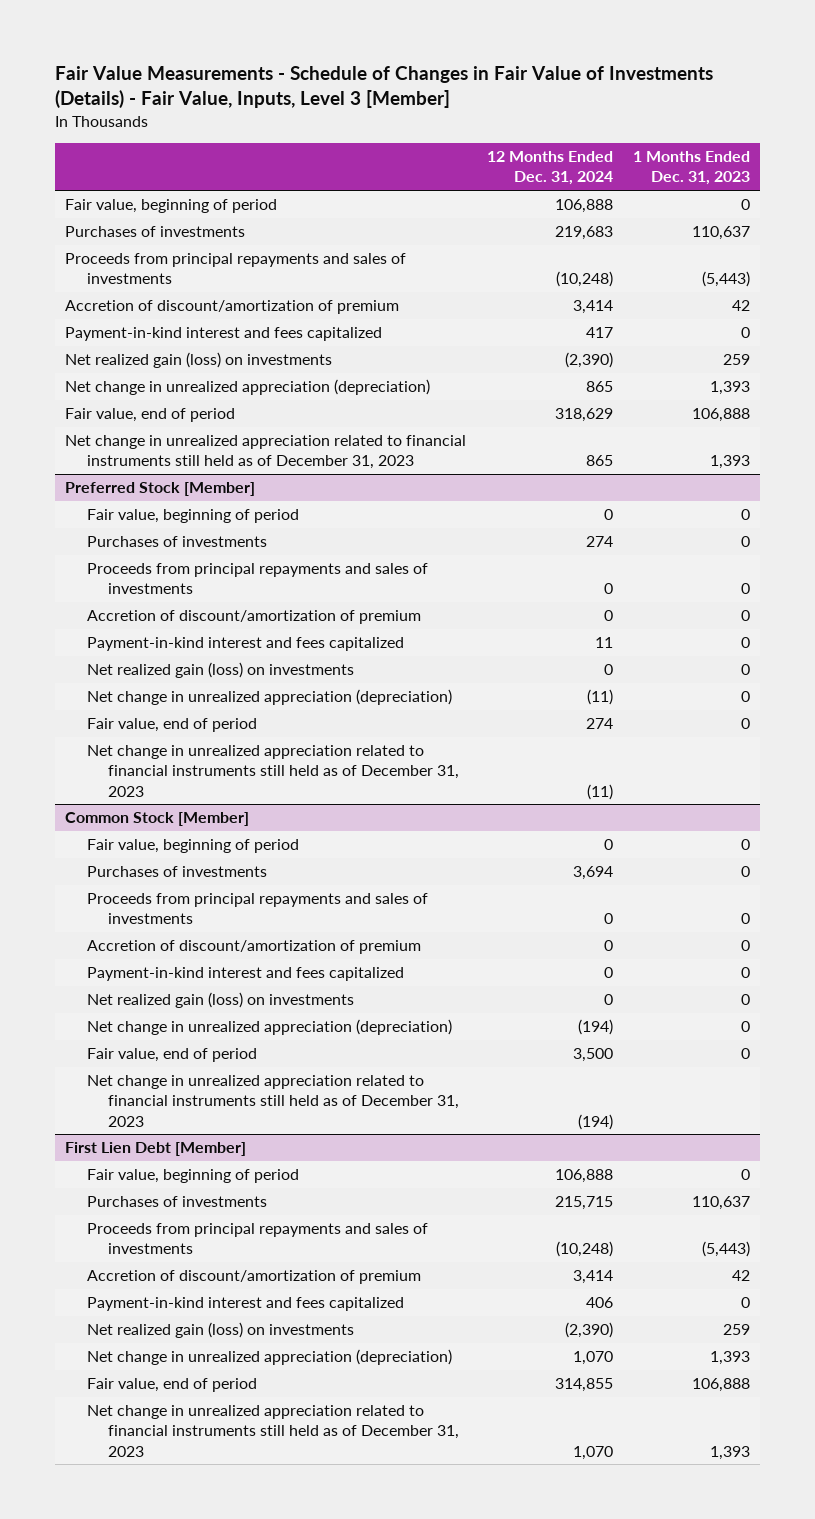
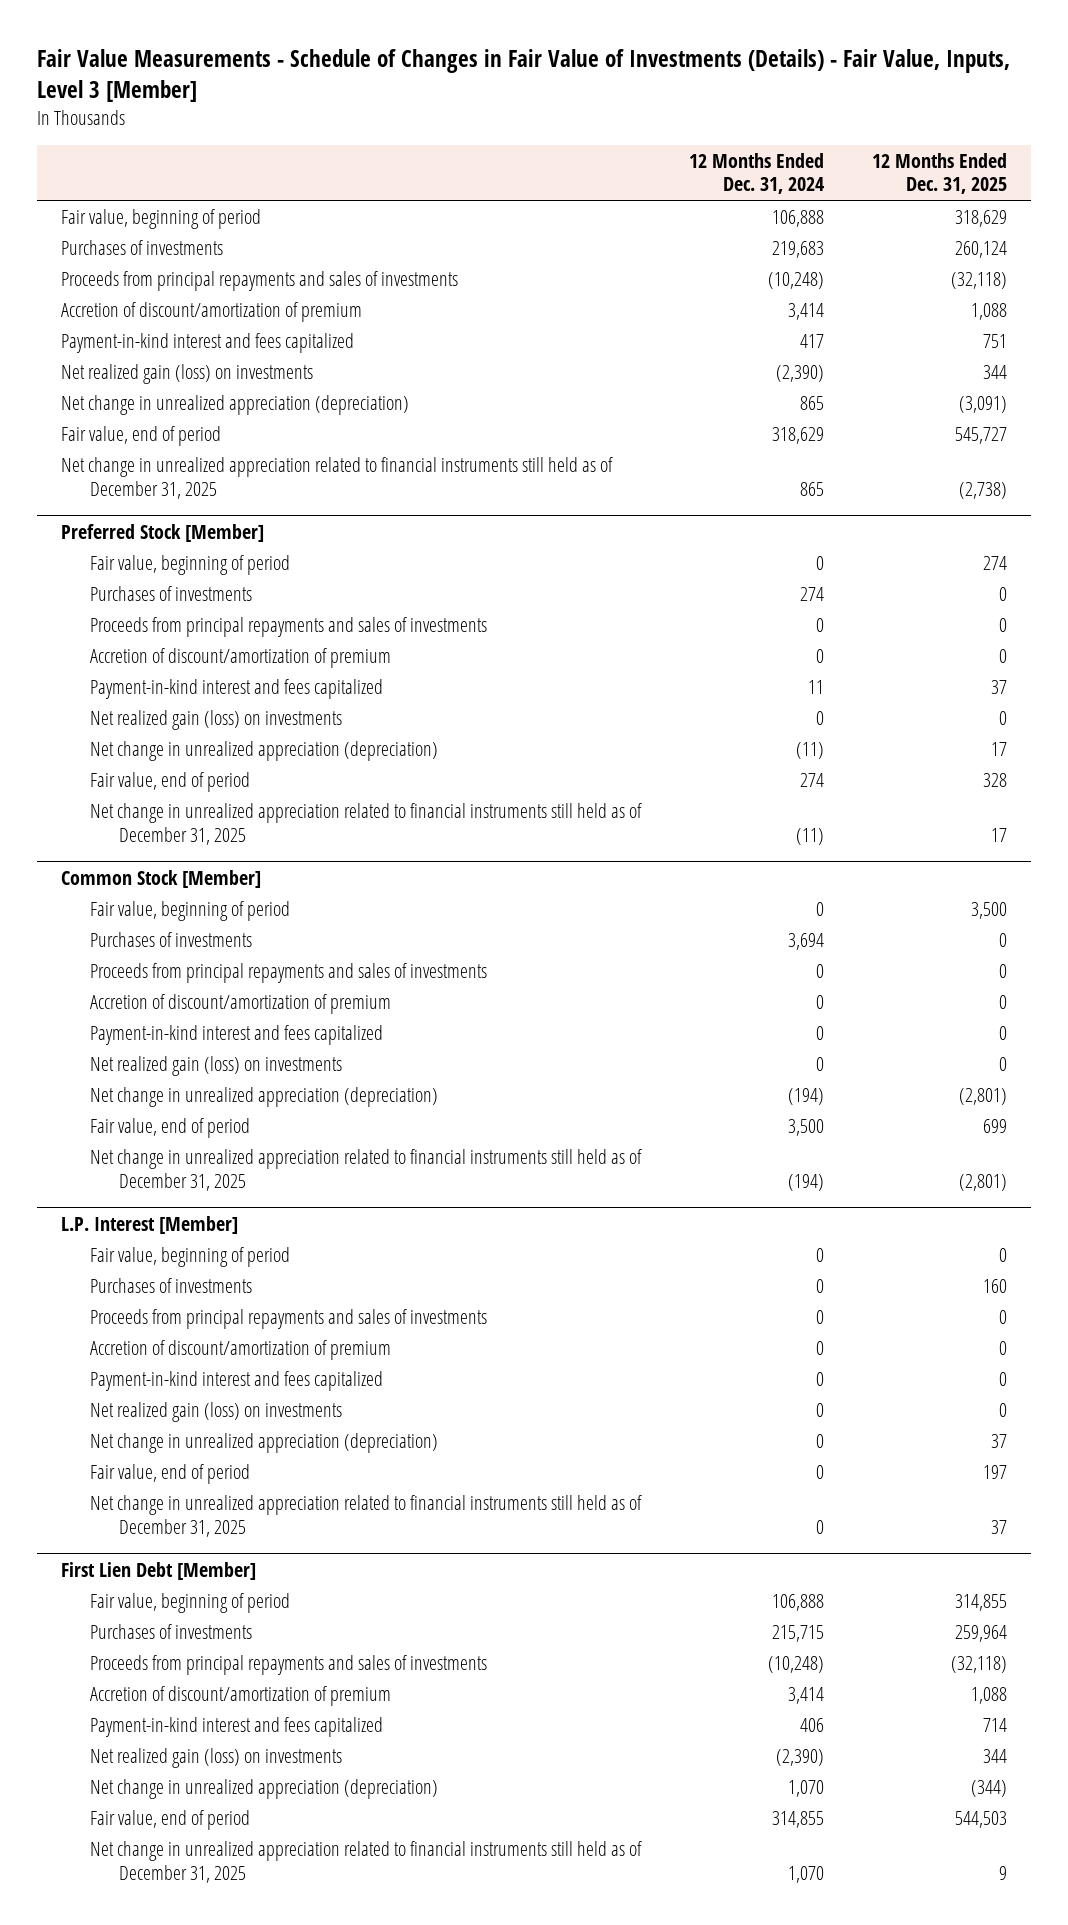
[632,151,750,186] 1 Months Ended Dec. 31, 2023 -> none
none -> [872,152,1008,195] 12 Months Ended Dec. 31, 2025
[65,435,467,470] Net change in unrealized appreciation related to financial instruments still held as of December 31, 2023 -> [60,456,613,499] Net change in unrealized appreciation related to financial instruments still held as of December 31, 2025
[86,745,460,797] Net change in unrealized appreciation related to financial instruments still held as of December 31, 2023 -> [89,802,642,845] Net change in unrealized appreciation related to financial instruments still held as of December 31, 2025
[86,1075,460,1127] Net change in unrealized appreciation related to financial instruments still held as of December 31, 2023 -> [89,1148,642,1191] Net change in unrealized appreciation related to financial instruments still held as of December 31, 2025
none -> [60,1215,238,1234] L.P. Interest [Member]
none -> [89,1246,290,1267] Fair value, beginning of period
none -> [89,1277,252,1293] Purchases of investments
none -> [89,1308,487,1329] Proceeds from principal repayments and sales of investments
none -> [89,1339,391,1360] Accretion of discount/amortization of premium
none -> [89,1370,383,1391] Payment-in-kind interest and fees capitalized
none -> [89,1401,342,1422] Net realized gain (loss) on investments
none -> [89,1432,438,1453] Net change in unrealized appreciation (depreciation)
none -> [89,1463,250,1484] Fair value, end of period
none -> [89,1494,642,1537] Net change in unrealized appreciation related to financial instruments still held as of December 31, 2025
[86,1405,460,1457] Net change in unrealized appreciation related to financial instruments still held as of December 31, 2023 -> [89,1840,642,1883] Net change in unrealized appreciation related to financial instruments still held as of December 31, 2025

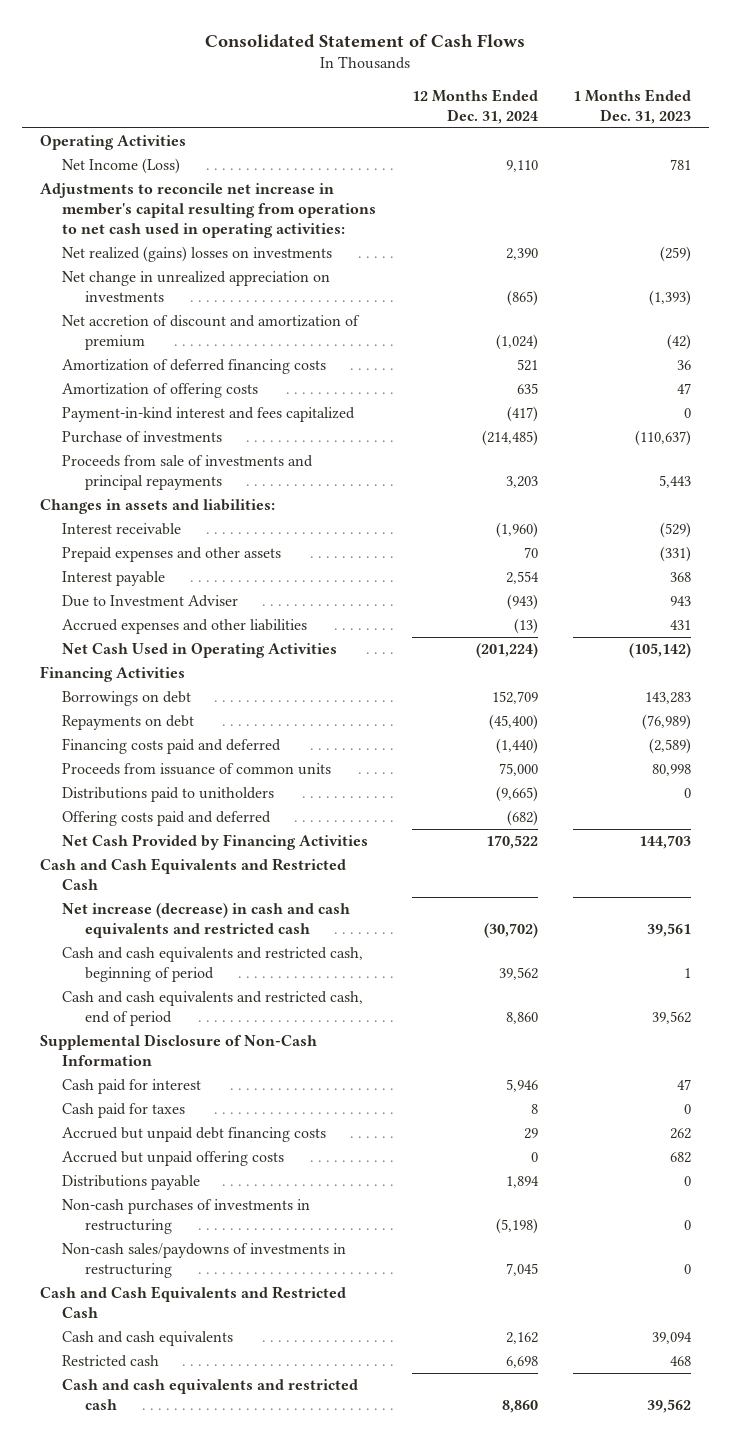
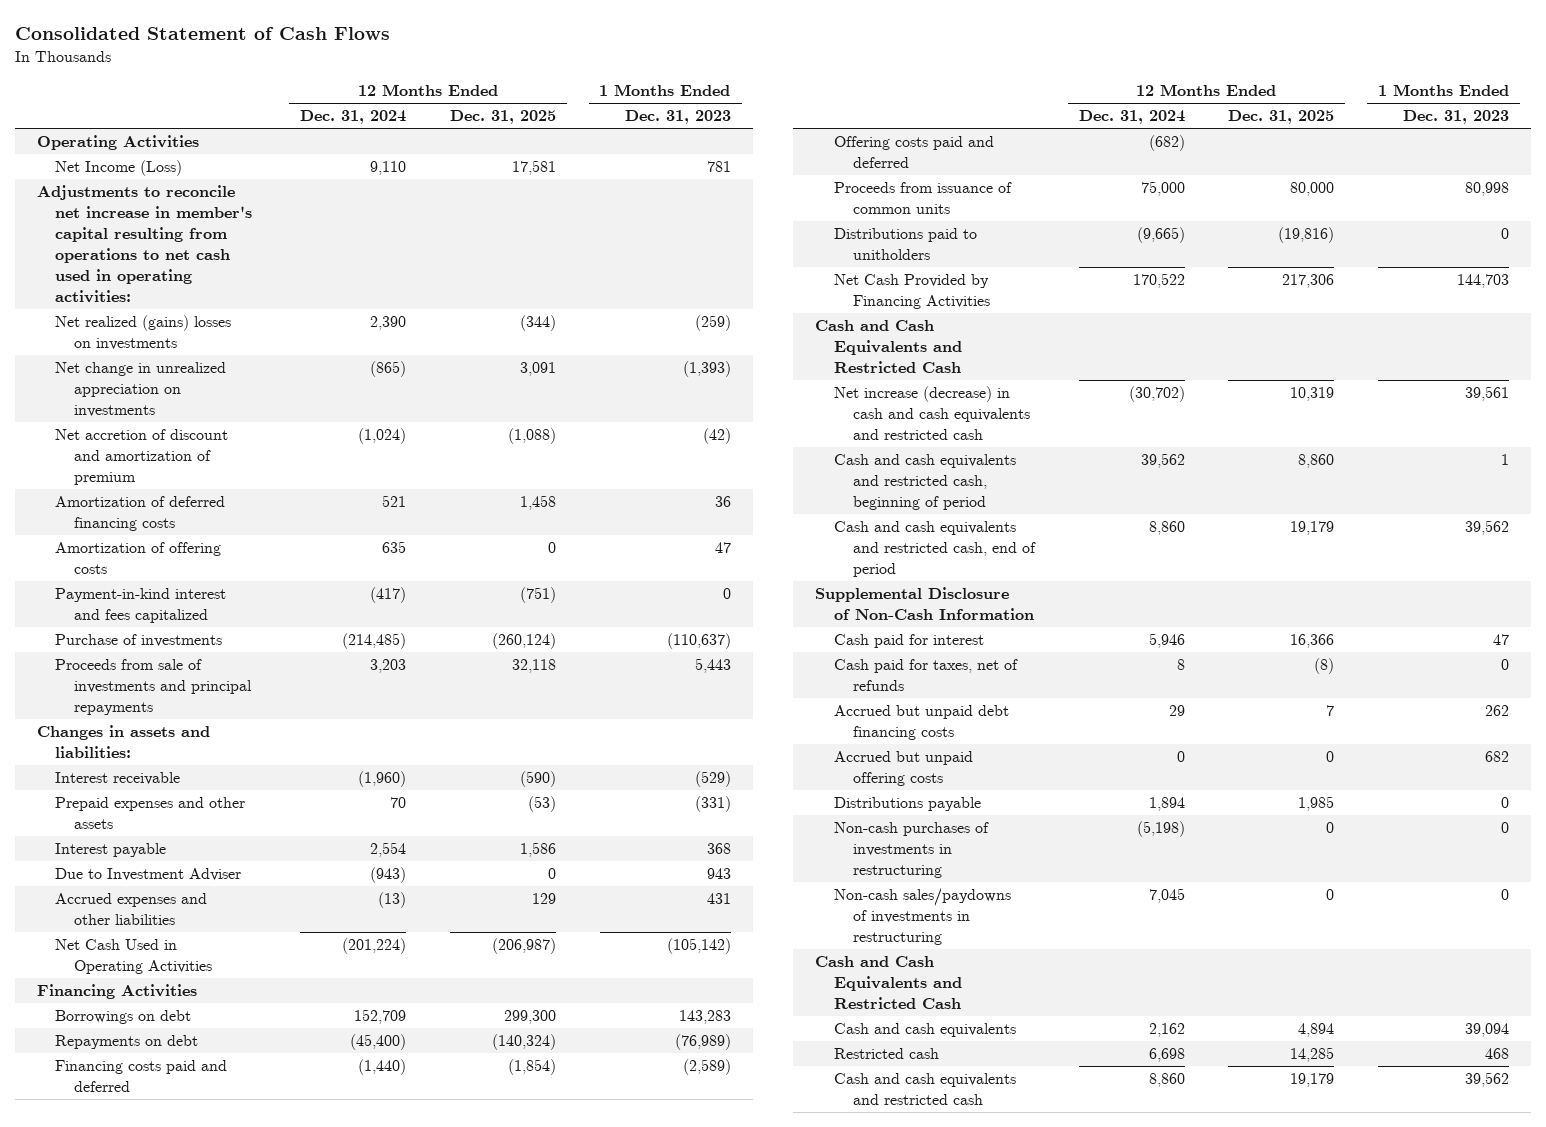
none -> [449,110,556,125] Dec. 31, 2025
[62,811,272,827] Offering costs paid and deferred -> [833,136,994,169] Offering costs paid and deferred
[62,1103,186,1119] Cash paid for taxes -> [833,659,1018,692] Cash paid for taxes, net of refunds

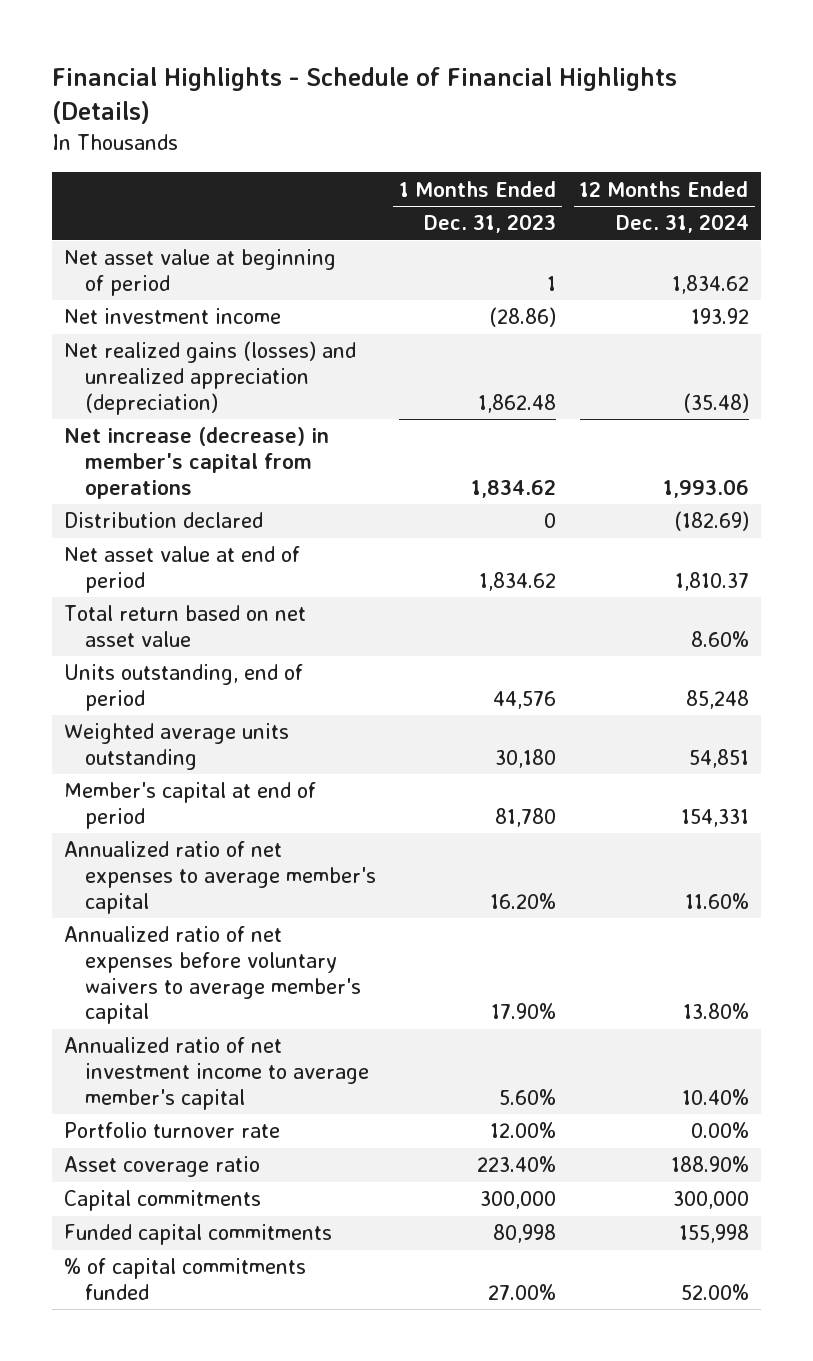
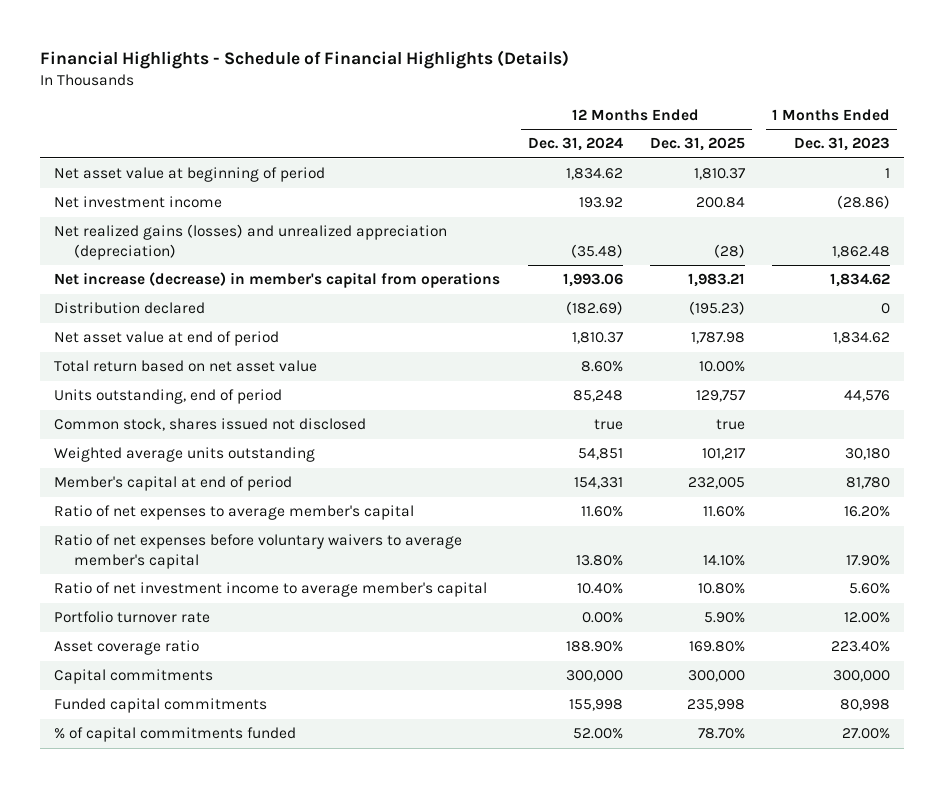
none -> [650,137,746,152] Dec. 31, 2025
none -> [54,418,367,432] Common stock, shares issued not disclosed
[63,841,376,914] Annualized ratio of net expenses to average member's capital -> [54,505,415,521] Ratio of net expenses to average member's capital
[63,926,361,1025] Annualized ratio of net expenses before voluntary waivers to average member's capital -> [54,534,463,569] Ratio of net expenses before voluntary waivers to average member's capital
[63,1037,369,1110] Annualized ratio of net investment income to average member's capital -> [54,582,488,598] Ratio of net investment income to average member's capital

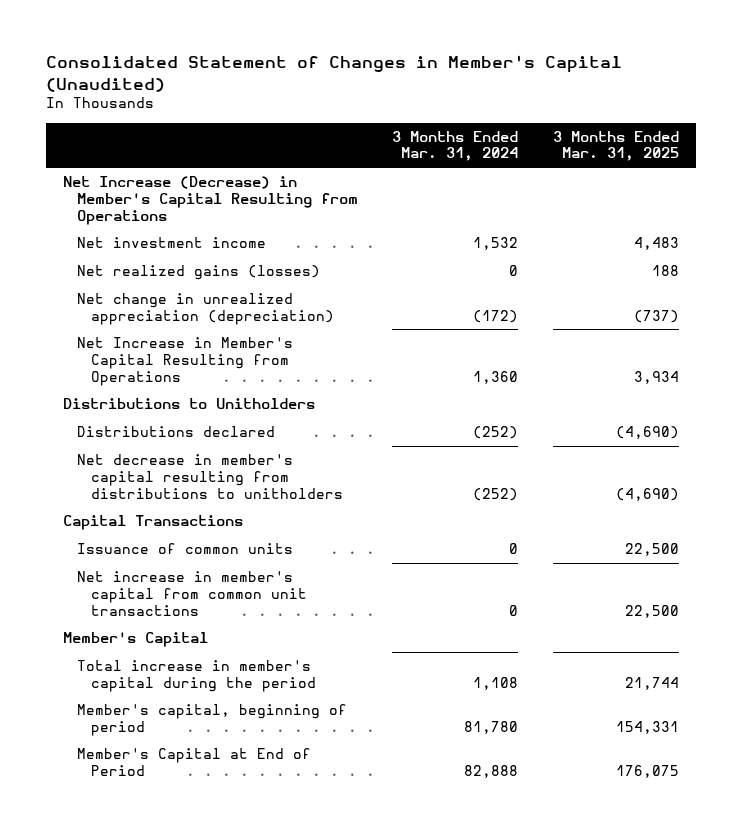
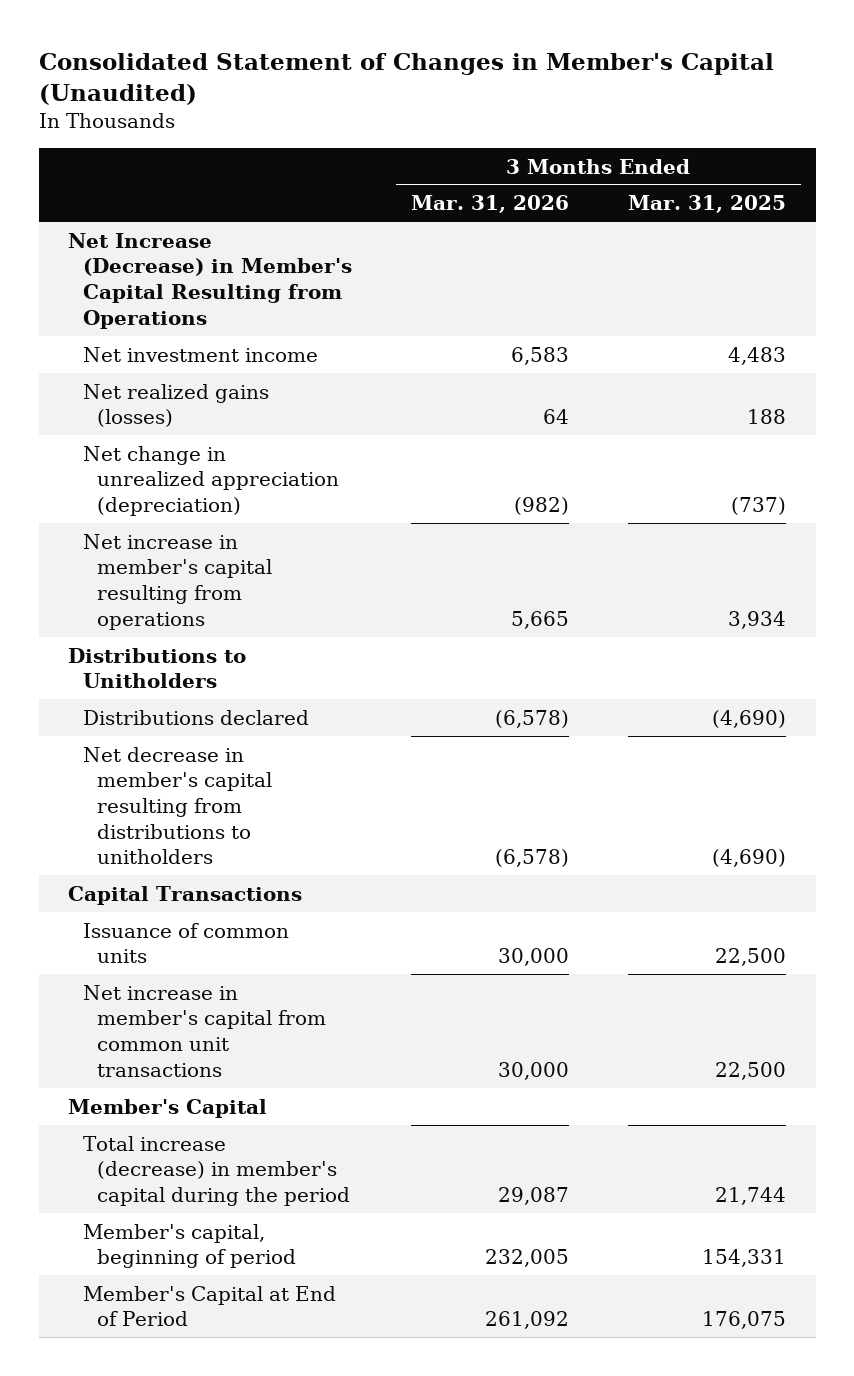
[392,130,519,162] 3 Months Ended Mar. 31, 2024 -> none
none -> [410,195,569,214] Mar. 31, 2026
[77,337,294,386] Net Increase in Member's Capital Resulting from Operations -> [82,533,272,630] Net increase in member's capital resulting from operations
[77,660,317,692] Total increase in member's capital during the period -> [82,1135,350,1206] Total increase (decrease) in member's capital during the period

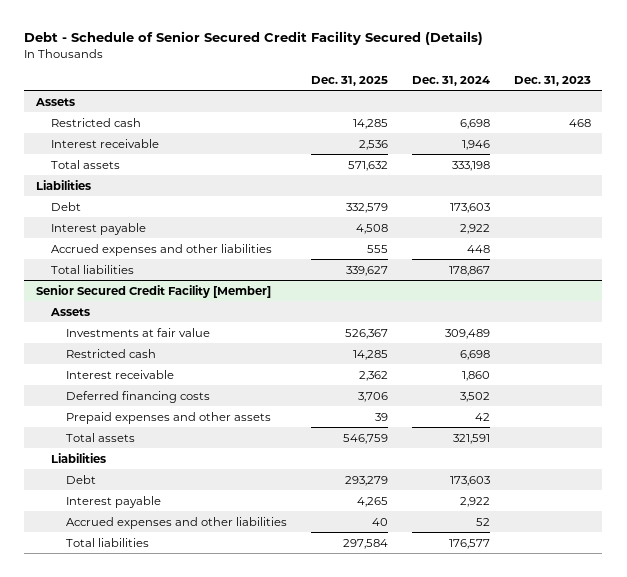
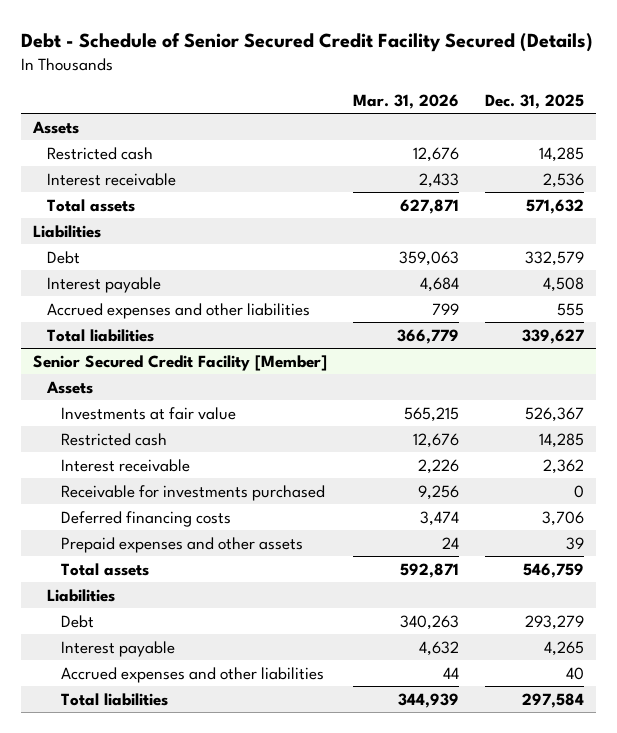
[411,75,490,86] Dec. 31, 2024 -> none
[513,75,591,86] Dec. 31, 2023 -> none
none -> [353,94,460,110] Mar. 31, 2026
none -> [61,484,326,501] Receivable for investments purchased

